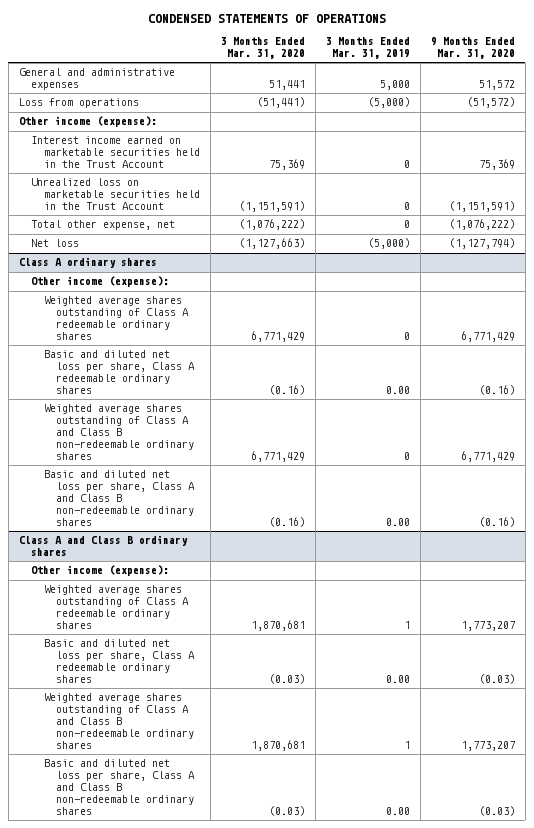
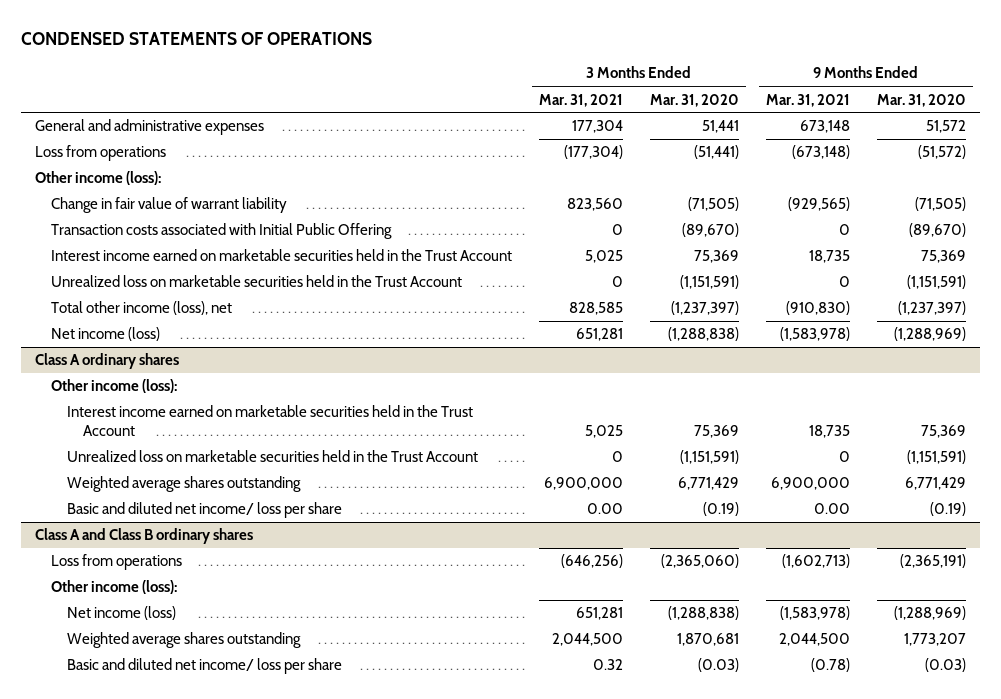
[325,37,410,60] 3 Months Ended Mar. 31, 2019 -> none
none -> [538,93,623,107] Mar. 31, 2021
none -> [765,93,850,107] Mar. 31, 2021
[18,116,157,128] Other income (expense): -> [34,171,161,186] Other income (loss):
none -> [50,197,287,214] Change in fair value of warrant liability
none -> [50,223,392,240] Transaction costs associated with Initial Public Offering
[31,220,176,231] Total other expense, net -> [50,301,232,316] Total other income (loss), net
[238,219,305,231] (1,076,222) -> [670,301,739,316] (1,237,397)
[448,219,515,231] (1,076,222) -> [897,301,966,316] (1,237,397)
[31,239,80,248] Net loss -> [50,327,160,342] Net income (loss)
[238,238,305,250] (1,127,663) -> [667,327,739,342] (1,288,838)
[448,238,515,250] (1,127,794) -> [893,327,966,342] (1,288,969)
[43,404,195,460] Weighted average shares outstanding of Class A and Class B non-redeemable ordinary shares -> none
[43,470,196,526] Basic and diluted net loss per share, Class A and Class B non-redeemable ordinary shares -> none
[31,276,170,288] Other income (expense): -> [50,379,177,394] Other income (loss):
none -> [66,405,473,436] Interest income earned on marketable securities held in the Trust Account
none -> [66,450,478,463] Unrealized loss on marketable securities held in the Trust Account
[43,296,190,340] Weighted average shares outstanding of Class A redeemable ordinary shares -> [66,476,301,493] Weighted average shares outstanding
[43,350,196,394] Basic and diluted net loss per share, Class A redeemable ordinary shares -> [66,502,342,519] Basic and diluted net income/ loss per share
[268,384,305,395] (0.16) -> [702,502,739,517] (0.19)
[478,384,515,395] (0.16) -> [929,502,966,517] (0.19)
[43,693,195,749] Weighted average shares outstanding of Class A and Class B non-redeemable ordinary shares -> none
[43,759,196,815] Basic and diluted net loss per share, Class A and Class B non-redeemable ordinary shares -> none
none -> [50,554,182,571] Loss from operations
[31,565,170,577] Other income (expense): -> [50,580,177,595] Other income (loss):
none -> [66,606,176,621] Net income (loss)
[43,585,190,629] Weighted average shares outstanding of Class A redeemable ordinary shares -> [66,632,301,649] Weighted average shares outstanding
[43,639,196,683] Basic and diluted net loss per share, Class A redeemable ordinary shares -> [66,658,342,675] Basic and diluted net income/ loss per share

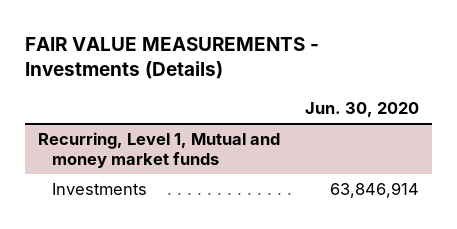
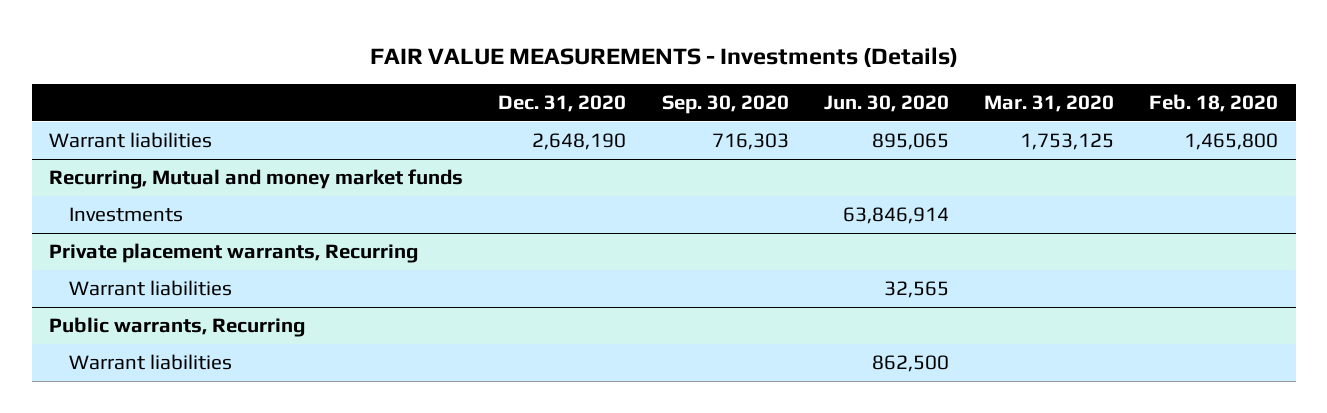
none -> [498,95,627,113] Dec. 31, 2020
none -> [661,95,789,115] Sep. 30, 2020
none -> [983,95,1114,113] Mar. 31, 2020
none -> [1149,94,1279,113] Feb. 18, 2020
none -> [49,132,213,149] Warrant liabilities
[37,132,280,169] Recurring, Level 1, Mutual and money market funds -> [49,169,464,190] Recurring, Mutual and money market funds
none -> [49,243,419,264] Private placement warrants, Recurring
none -> [68,280,232,297] Warrant liabilities
none -> [49,317,306,338] Public warrants, Recurring
none -> [68,354,232,371] Warrant liabilities

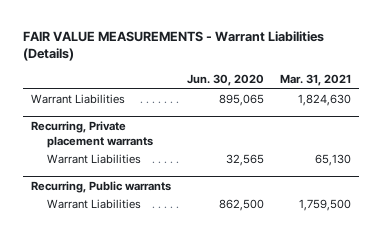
[369,46,958,67] FAIR VALUE MEASUREMENTS - Investments (Details) -> [23,30,325,62] FAIR VALUE MEASUREMENTS - Warrant Liabilities (Details)
[498,95,627,113] Dec. 31, 2020 -> none
[661,95,789,115] Sep. 30, 2020 -> none
[983,95,1114,113] Mar. 31, 2020 -> none
[1149,94,1279,113] Feb. 18, 2020 -> none
none -> [280,74,352,87] Mar. 31, 2021
[49,169,464,190] Recurring, Mutual and money market funds -> none
[68,207,183,223] Investments -> none
[49,132,213,149] Warrant liabilities -> [31,94,126,105] Warrant Liabilities
[49,243,419,264] Private placement warrants, Recurring -> [31,120,153,148] Recurring, Private placement warrants
[68,280,232,297] Warrant liabilities -> [46,154,141,165] Warrant Liabilities
[49,317,306,338] Public warrants, Recurring -> [31,180,172,193] Recurring, Public warrants
[68,354,232,371] Warrant liabilities -> [46,199,141,210] Warrant Liabilities

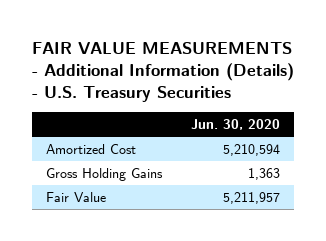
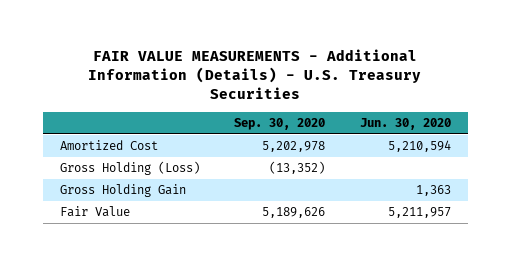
none -> [234,117,326,130] Sep. 30, 2020
none -> [59,161,200,176] Gross Holding (Loss)
[46,167,164,181] Gross Holding Gains -> [59,184,186,198] Gross Holding Gain

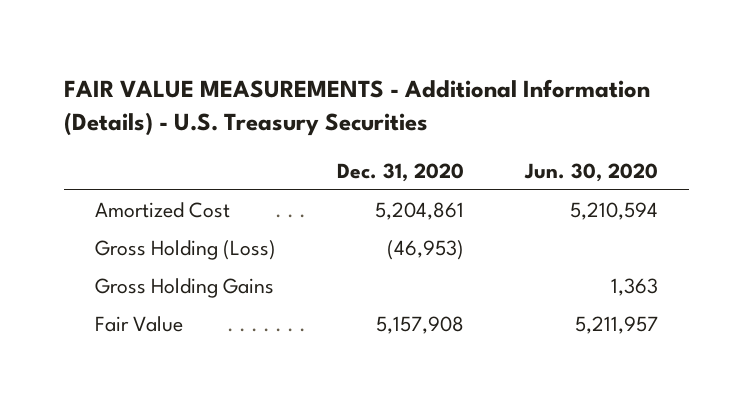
[234,117,326,130] Sep. 30, 2020 -> none
none -> [336,162,464,182] Dec. 31, 2020
[59,184,186,198] Gross Holding Gain -> [94,278,274,299] Gross Holding Gains

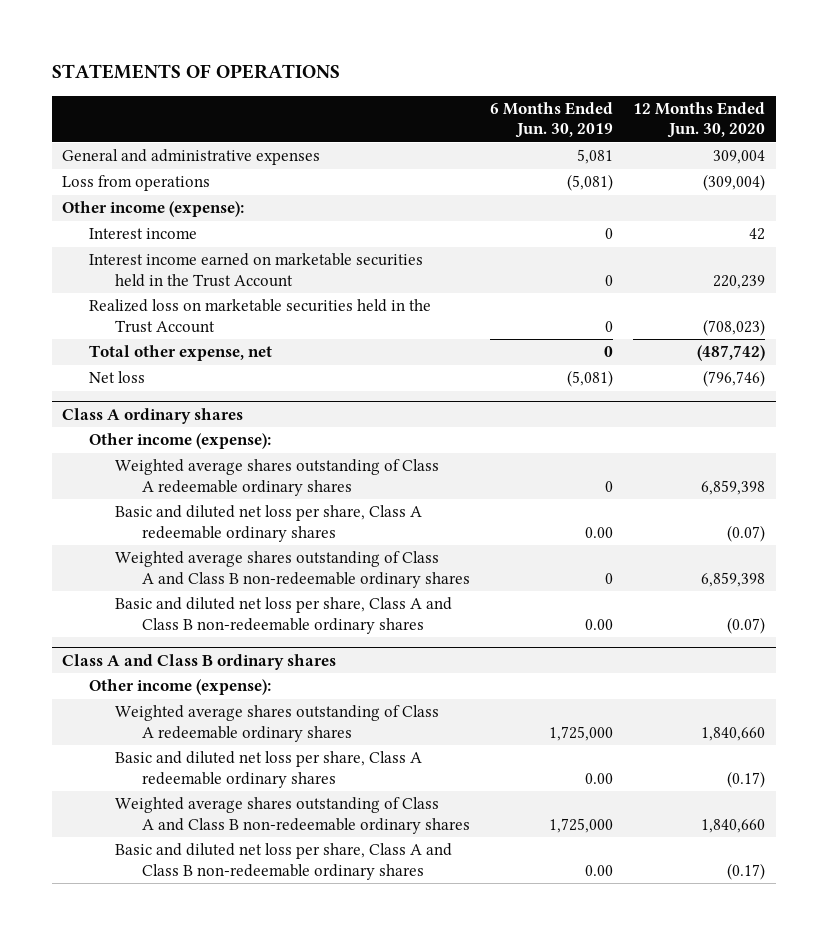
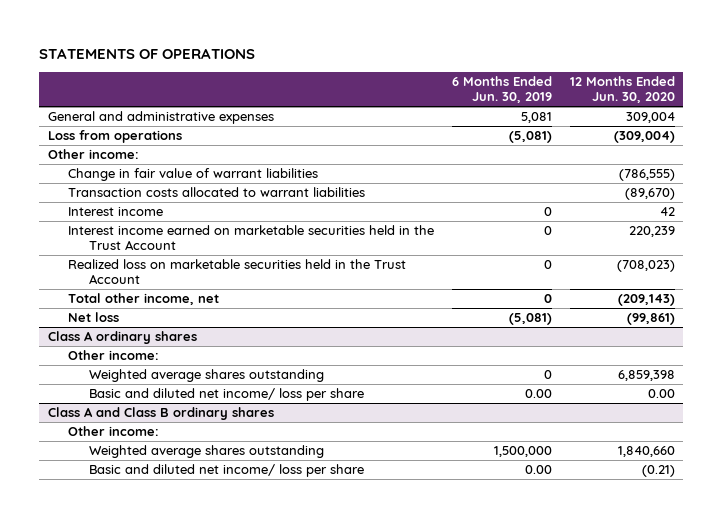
[61,201,244,218] Other income (expense): -> [47,148,139,159] Other income:
none -> [68,167,319,181] Change in fair value of warrant liabilities
none -> [68,186,366,197] Transaction costs allocated to warrant liabilities
[88,345,272,362] Total other expense, net -> [68,292,220,305] Total other income, net
[697,345,766,362] (487,742) -> [617,293,675,306] (209,143)
[703,370,766,388] (796,746) -> [626,312,675,325] (99,861)
[115,551,471,588] Weighted average shares outstanding of Class A and Class B non-redeemable ordinary shares -> none
[115,597,453,634] Basic and diluted net loss per share, Class A and Class B non-redeemable ordinary shares -> none
[88,433,271,450] Other income (expense): -> [68,349,160,360] Other income:
[115,459,440,496] Weighted average shares outstanding of Class A redeemable ordinary shares -> [89,368,325,382] Weighted average shares outstanding
[115,505,423,542] Basic and diluted net loss per share, Class A redeemable ordinary shares -> [89,387,365,401] Basic and diluted net income/ loss per share
[727,524,766,542] (0.07) -> [647,388,675,398] 0.00
[115,797,471,834] Weighted average shares outstanding of Class A and Class B non-redeemable ordinary shares -> none
[115,843,453,880] Basic and diluted net loss per share, Class A and Class B non-redeemable ordinary shares -> none
[88,679,271,696] Other income (expense): -> [68,425,160,436] Other income:
[115,705,440,742] Weighted average shares outstanding of Class A redeemable ordinary shares -> [89,444,325,458] Weighted average shares outstanding
[549,725,614,741] 1,725,000 -> [494,445,553,457] 1,500,000
[115,751,423,788] Basic and diluted net loss per share, Class A redeemable ordinary shares -> [89,463,365,477] Basic and diluted net income/ loss per share
[727,770,766,788] (0.17) -> [641,464,675,477] (0.21)

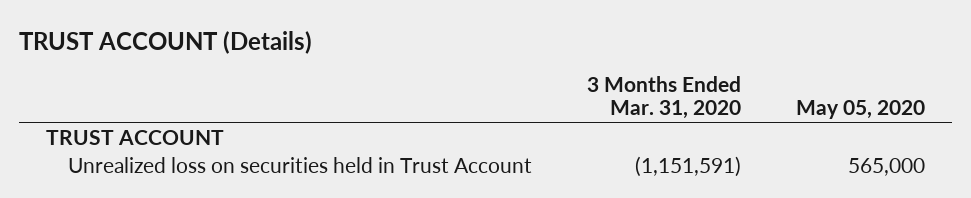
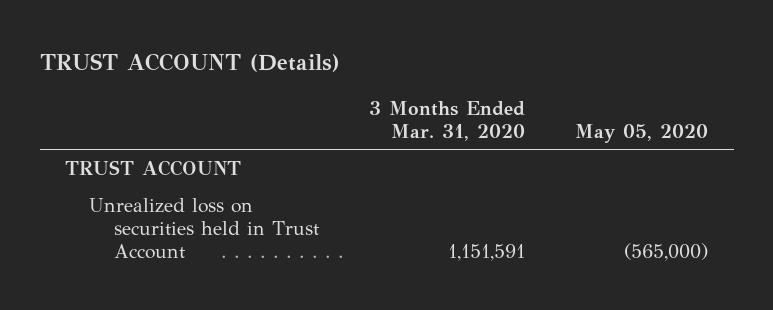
[634,155,741,177] (1,151,591) -> [447,243,525,261] 1,151,591
[847,157,925,176] 565,000 -> [624,242,709,261] (565,000)

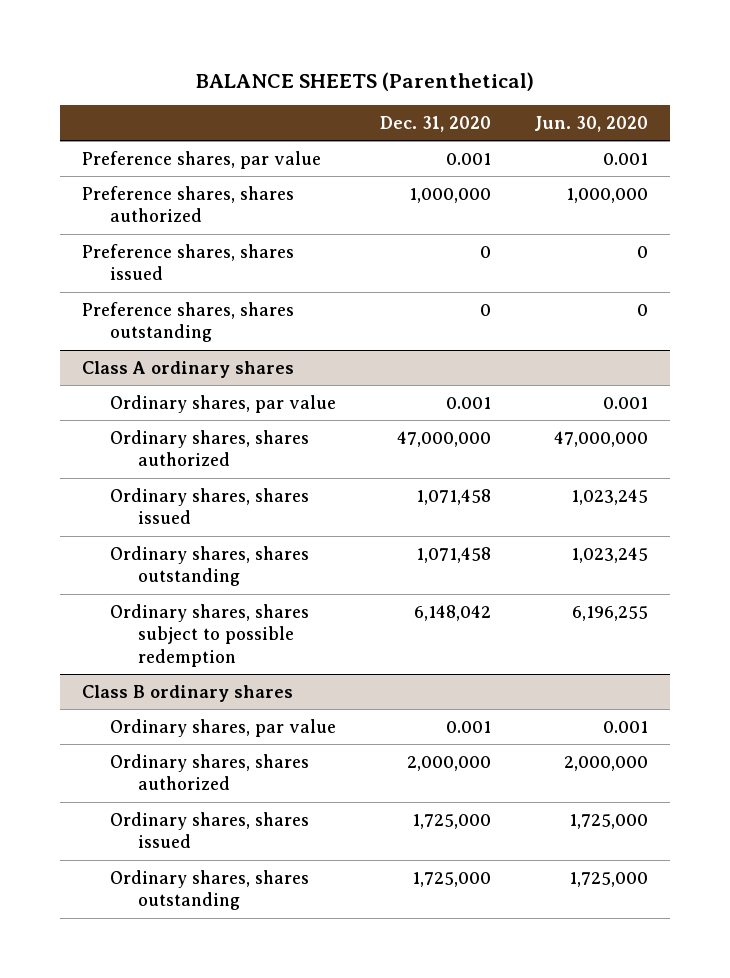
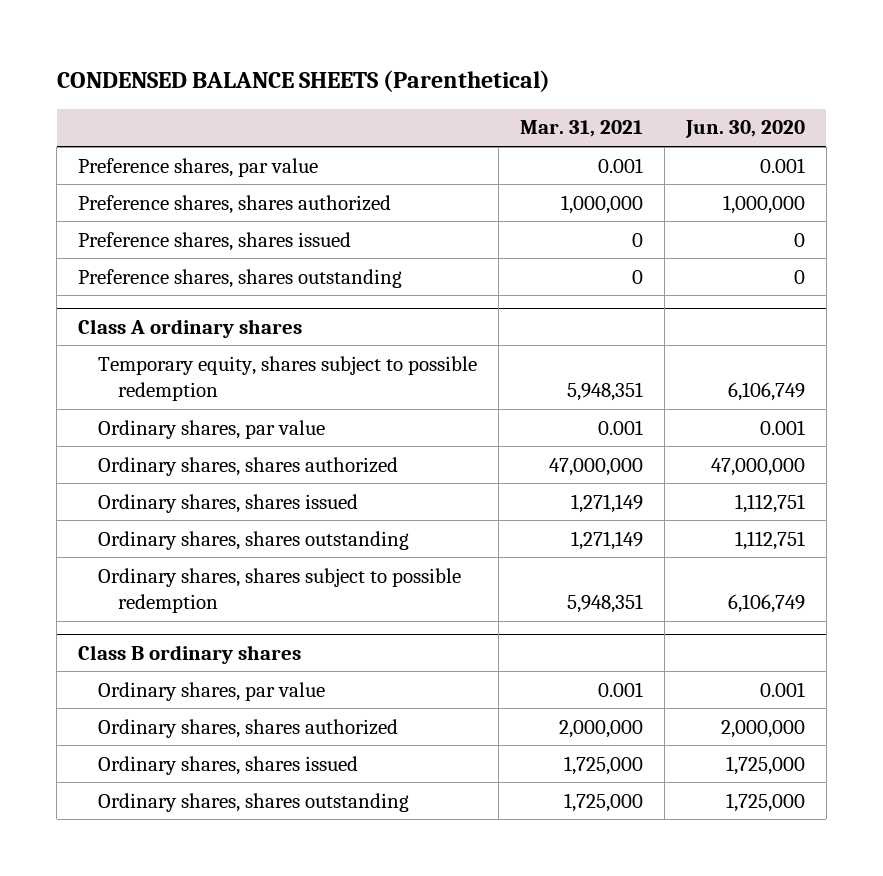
[196,71,535,91] BALANCE SHEETS (Parenthetical) -> [56,70,550,93] CONDENSED BALANCE SHEETS (Parenthetical)
[379,116,491,133] Dec. 31, 2020 -> none
none -> [519,120,643,138] Mar. 31, 2021
none -> [98,355,478,401] Temporary equity, shares subject to possible redemption
[571,488,649,505] 1,023,245 -> [734,493,805,513] 1,112,751
[571,546,649,563] 1,023,245 -> [734,530,805,550] 1,112,751
[572,605,649,621] 6,196,255 -> [727,593,805,613] 6,106,749

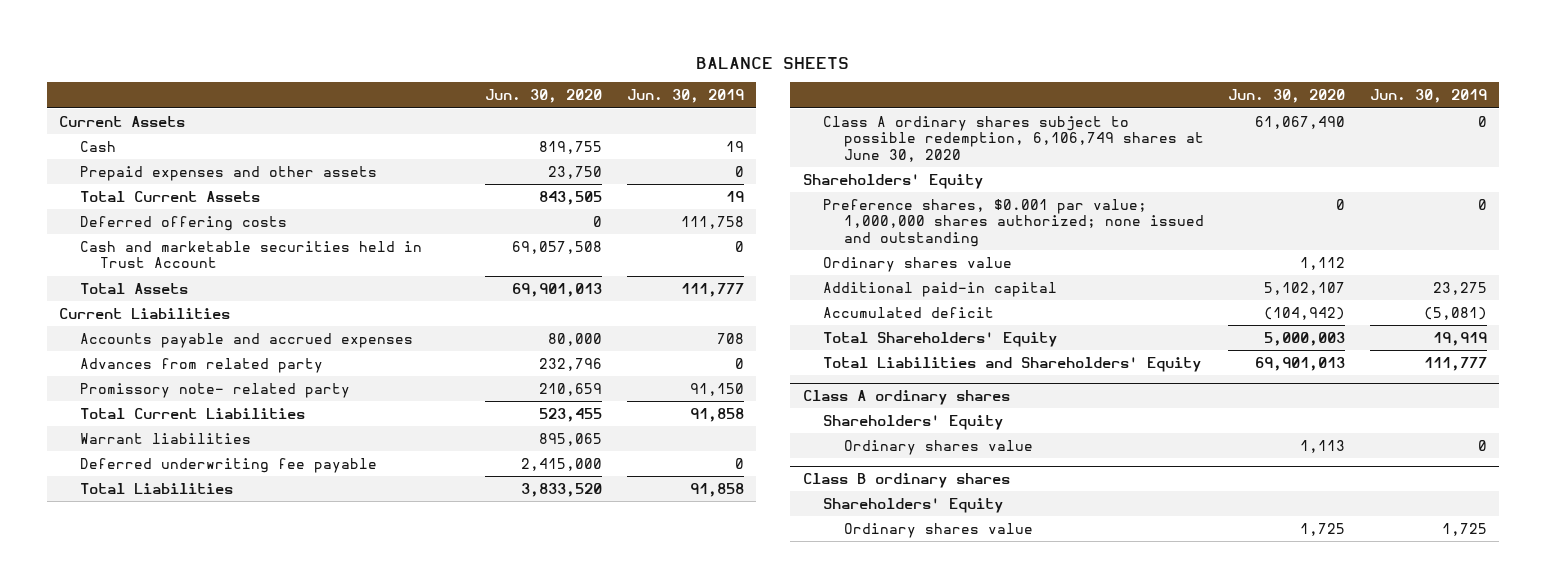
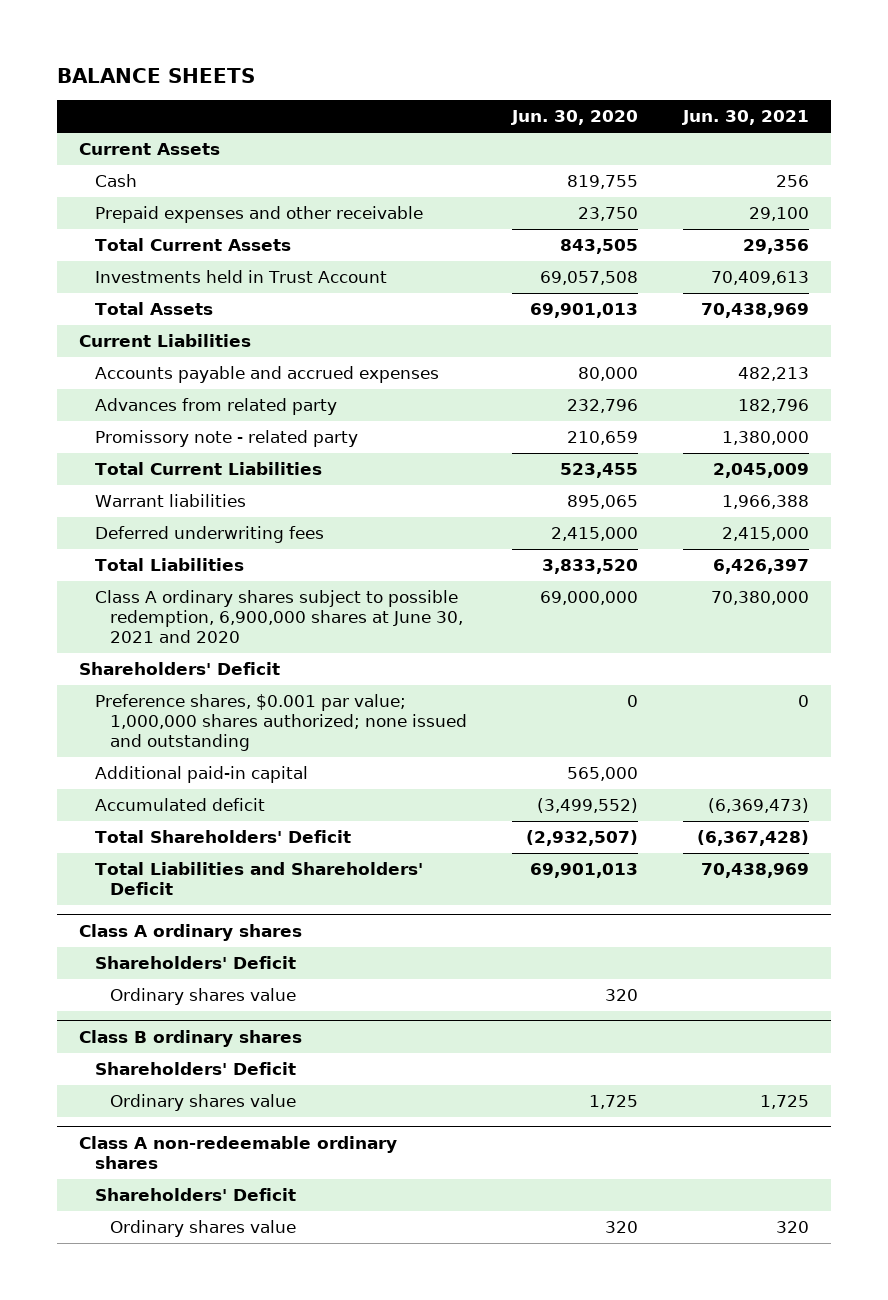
[626,89,744,104] Jun. 30, 2019 -> none
none -> [681,110,809,126] Jun. 30, 2021
[79,165,377,181] Prepaid expenses and other assets -> [94,206,423,224] Prepaid expenses and other receivable
[79,215,287,231] Deferred offering costs -> none
[79,240,422,269] Cash and marketable securities held in Trust Account -> [94,270,387,284] Investments held in Trust Account
[79,382,350,398] Promissory note- related party -> [94,430,358,448] Promissory note - related party
[79,457,377,473] Deferred underwriting fee payable -> [94,526,324,544] Deferred underwriting fees
[823,115,1204,162] Class A ordinary shares subject to possible redemption, 6,106,749 shares at June 30, 2020 -> [94,590,464,644] Class A ordinary shares subject to possible redemption, 6,900,000 shares at June 30, 2021 and 2020
[1255,115,1346,129] 61,067,490 -> [540,591,639,606] 69,000,000
[802,173,983,189] Shareholders' Equity -> [79,662,281,676] Shareholders' Deficit
[823,256,1013,272] Ordinary shares value -> none
[1264,281,1346,295] 5,102,107 -> [567,767,639,782] 565,000
[1264,306,1346,320] (104,942) -> [537,798,639,814] (3,499,552)
[823,331,1058,347] Total Shareholders' Equity -> [94,830,351,844] Total Shareholders' Deficit
[1264,331,1346,346] 5,000,003 -> [526,830,639,847] (2,932,507)
[823,356,1202,372] Total Liabilities and Shareholders' Equity -> [94,862,423,896] Total Liabilities and Shareholders' Deficit
[823,414,1004,430] Shareholders' Equity -> [94,956,296,970] Shareholders' Deficit
[1300,439,1346,453] 1,113 -> [605,989,639,1002] 320
[823,497,1004,513] Shareholders' Equity -> [94,1062,296,1076] Shareholders' Deficit
none -> [79,1136,398,1170] Class A non-redeemable ordinary shares
none -> [94,1188,296,1202] Shareholders' Deficit
none -> [110,1220,297,1238] Ordinary shares value

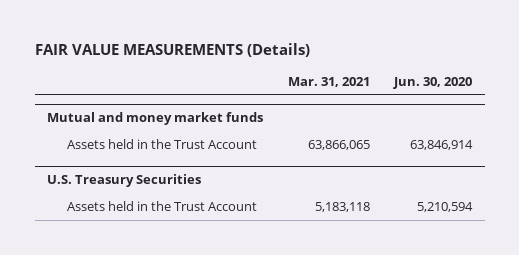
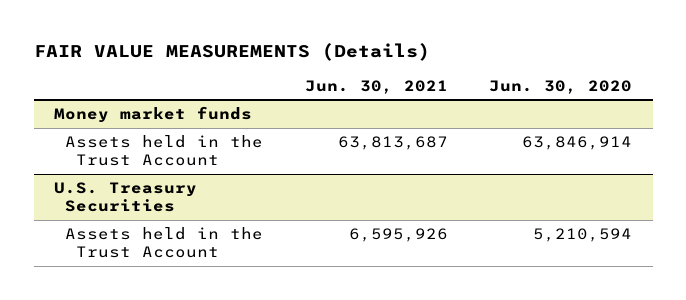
[287,77,370,88] Mar. 31, 2021 -> none
none -> [304,79,448,94] Jun. 30, 2021
[46,112,263,126] Mutual and money market funds -> [54,105,253,123] Money market funds

